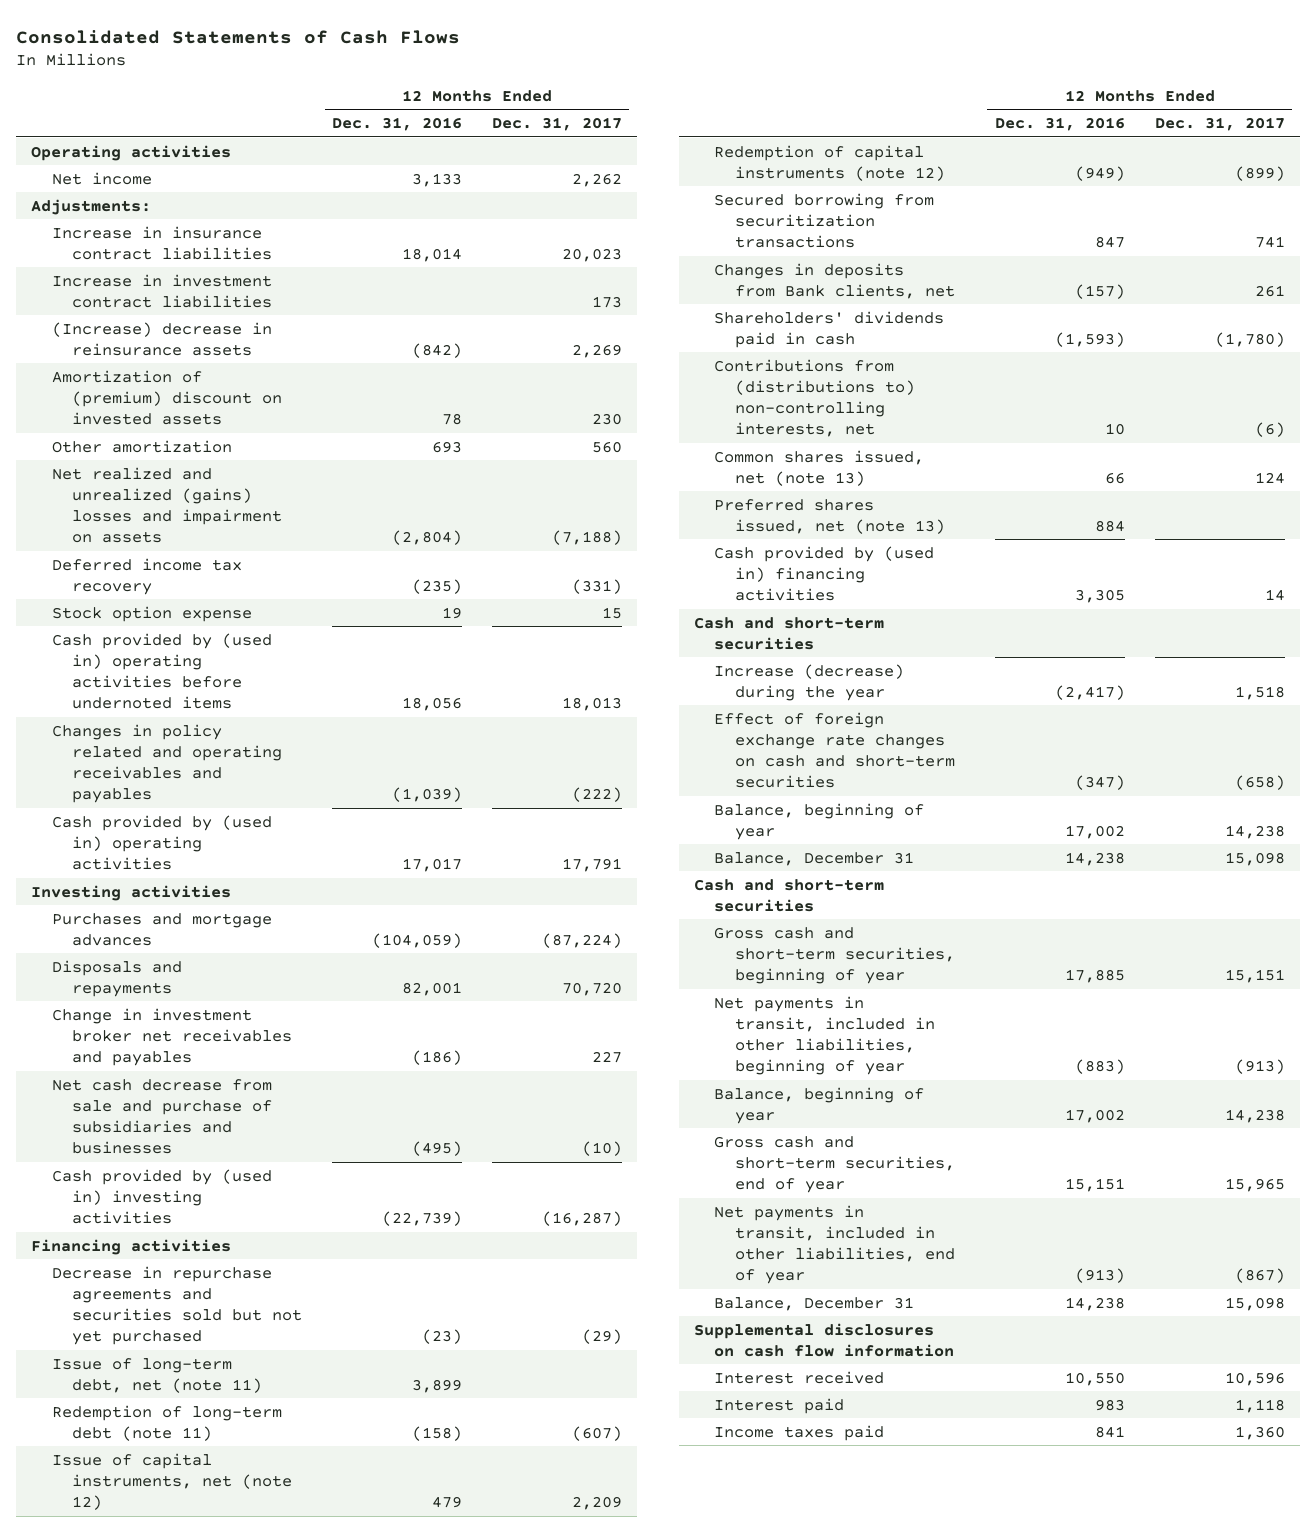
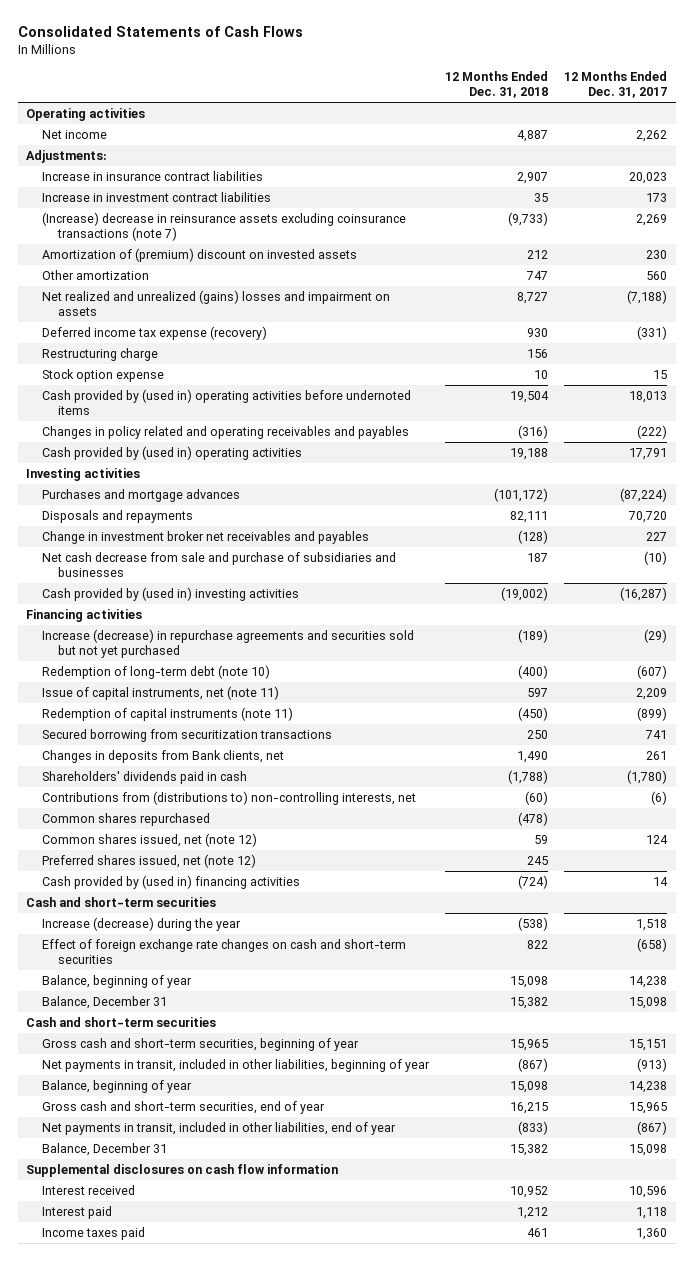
[332,117,463,132] Dec. 31, 2016 -> none
none -> [445,71,549,99] 12 Months Ended Dec. 31, 2018
[51,321,272,356] (Increase) decrease in reinsurance assets -> [41,211,406,241] (Increase) decrease in reinsurance assets excluding coinsurance transactions (note 7)
[51,557,242,595] Deferred income tax recovery -> [41,325,267,340] Deferred income tax expense (recovery)
none -> [41,347,158,361] Restructuring charge
[51,1357,263,1393] Issue of long-term debt, net (note 11) -> none
[51,1265,303,1346] Decrease in repurchase agreements and securities sold but not yet purchased -> [41,628,414,658] Increase (decrease) in repurchase agreements and securities sold but not yet purchased
[51,1404,282,1441] Redemption of long-term debt (note 11) -> [41,664,270,679] Redemption of long-term debt (note 10)
[51,1452,293,1511] Issue of capital instruments, net (note 12) -> [41,685,279,700] Issue of capital instruments, net (note 11)
[714,144,945,181] Redemption of capital instruments (note 12) -> [41,706,293,721] Redemption of capital instruments (note 11)
none -> [41,812,210,826] Common shares repurchased
[714,449,925,486] Common shares issued, net (note 13) -> [41,832,257,847] Common shares issued, net (note 12)
[714,498,945,534] Preferred shares issued, net (note 13) -> [41,853,256,868] Preferred shares issued, net (note 12)

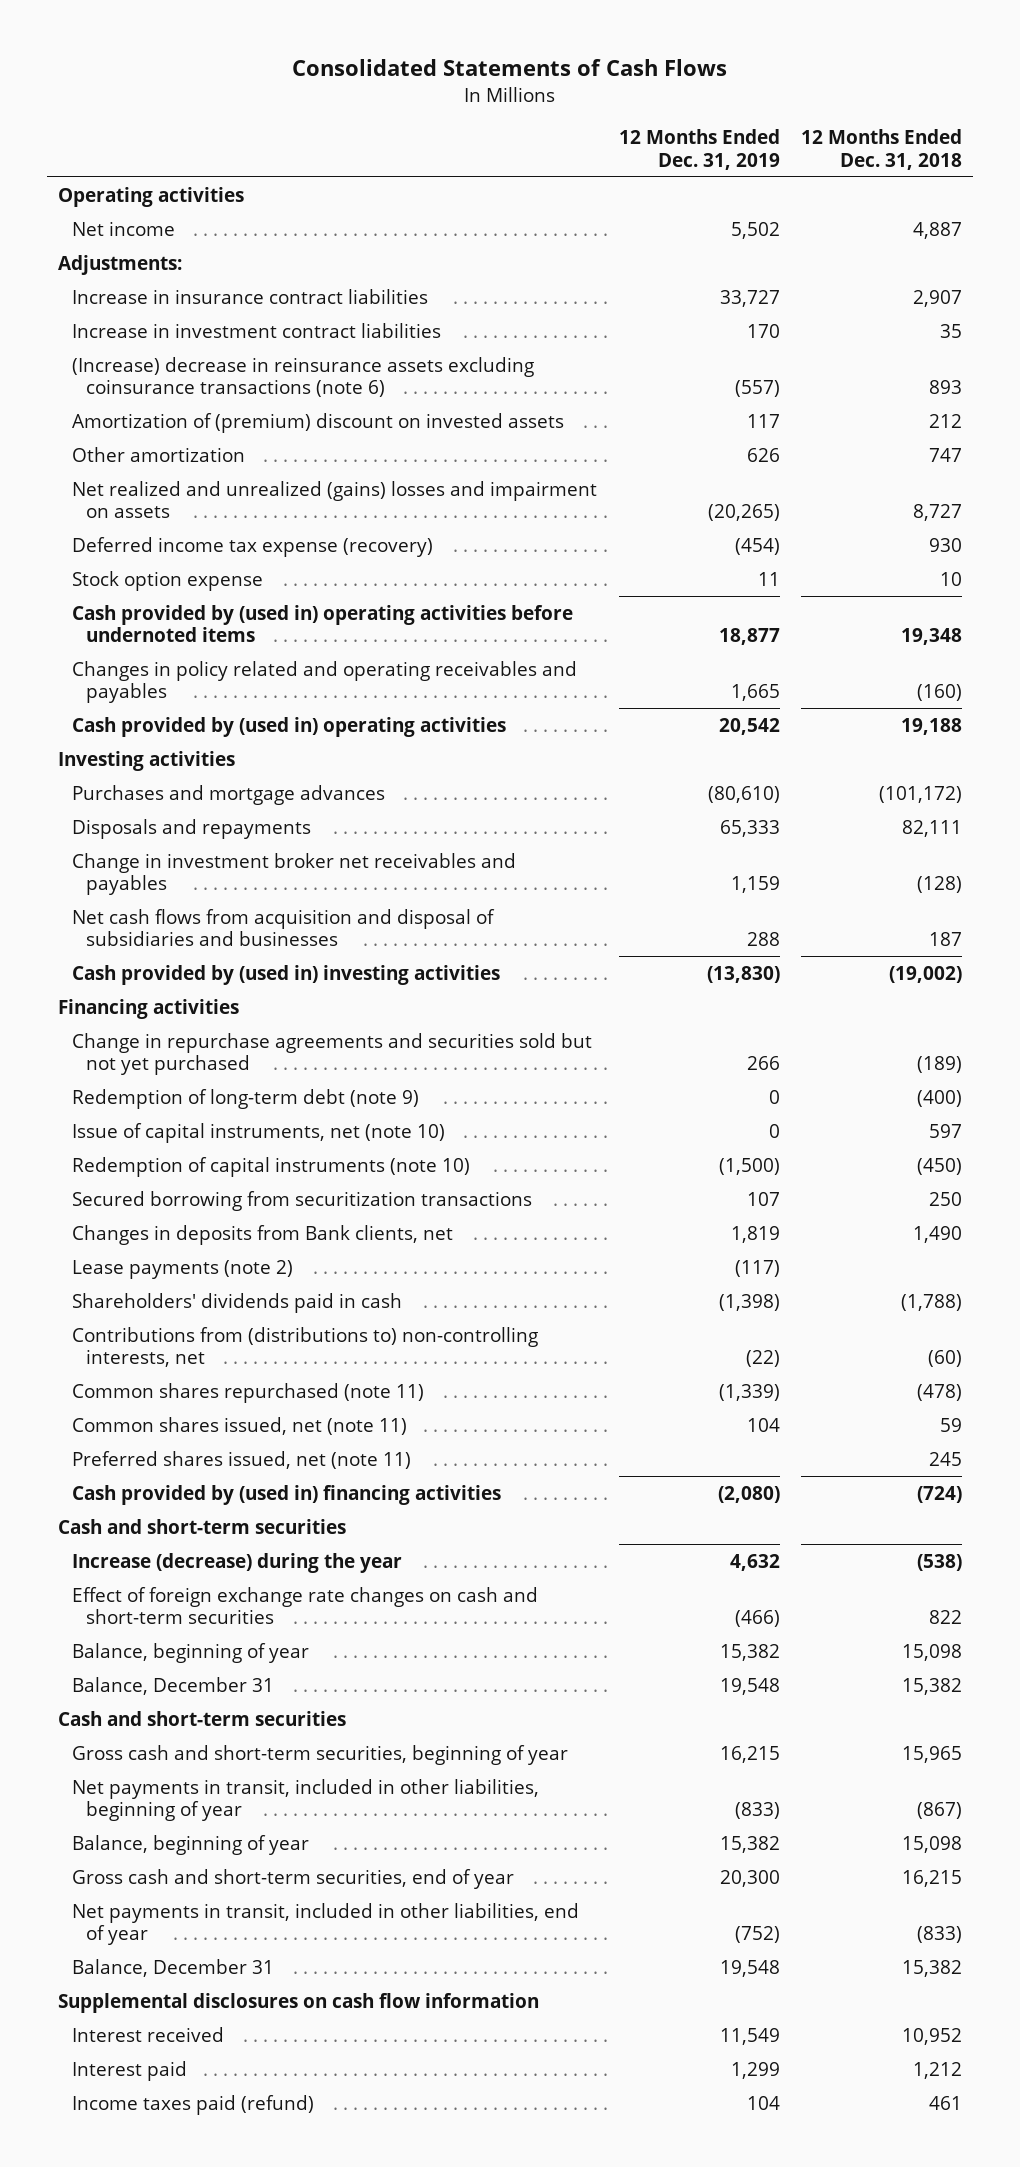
[564,71,668,99] 12 Months Ended Dec. 31, 2017 -> none
none -> [618,129,780,170] 12 Months Ended Dec. 31, 2019
[41,211,406,241] (Increase) decrease in reinsurance assets excluding coinsurance transactions (note 7) -> [71,356,534,397] (Increase) decrease in reinsurance assets excluding coinsurance transactions (note 6)
[508,211,549,226] (9,733) -> [929,379,963,394] 893
[41,347,158,361] Restructuring charge -> none
[510,390,550,403] 19,504 -> [901,627,963,645] 19,348
[518,424,549,439] (316) -> [917,683,963,701] (160)
[41,551,396,577] Net cash decrease from sale and purchase of subsidiaries and businesses -> [71,908,495,946] Net cash flows from acquisition and disposal of subsidiaries and businesses
[41,628,414,658] Increase (decrease) in repurchase agreements and securities sold but not yet purchased -> [71,1032,592,1075] Change in repurchase agreements and securities sold but not yet purchased
[41,664,270,679] Redemption of long-term debt (note 10) -> [71,1088,419,1109] Redemption of long-term debt (note 9)
[41,685,279,700] Issue of capital instruments, net (note 11) -> [71,1122,445,1143] Issue of capital instruments, net (note 10)
[41,706,293,721] Redemption of capital instruments (note 11) -> [71,1156,470,1177] Redemption of capital instruments (note 10)
none -> [71,1259,293,1279] Lease payments (note 2)
[41,812,210,826] Common shares repurchased -> [71,1382,424,1403] Common shares repurchased (note 11)
[41,832,257,847] Common shares issued, net (note 12) -> [71,1416,407,1435] Common shares issued, net (note 11)
[41,853,256,868] Preferred shares issued, net (note 12) -> [71,1450,411,1469] Preferred shares issued, net (note 11)
[41,1226,145,1240] Income taxes paid -> [71,2094,314,2115] Income taxes paid (refund)

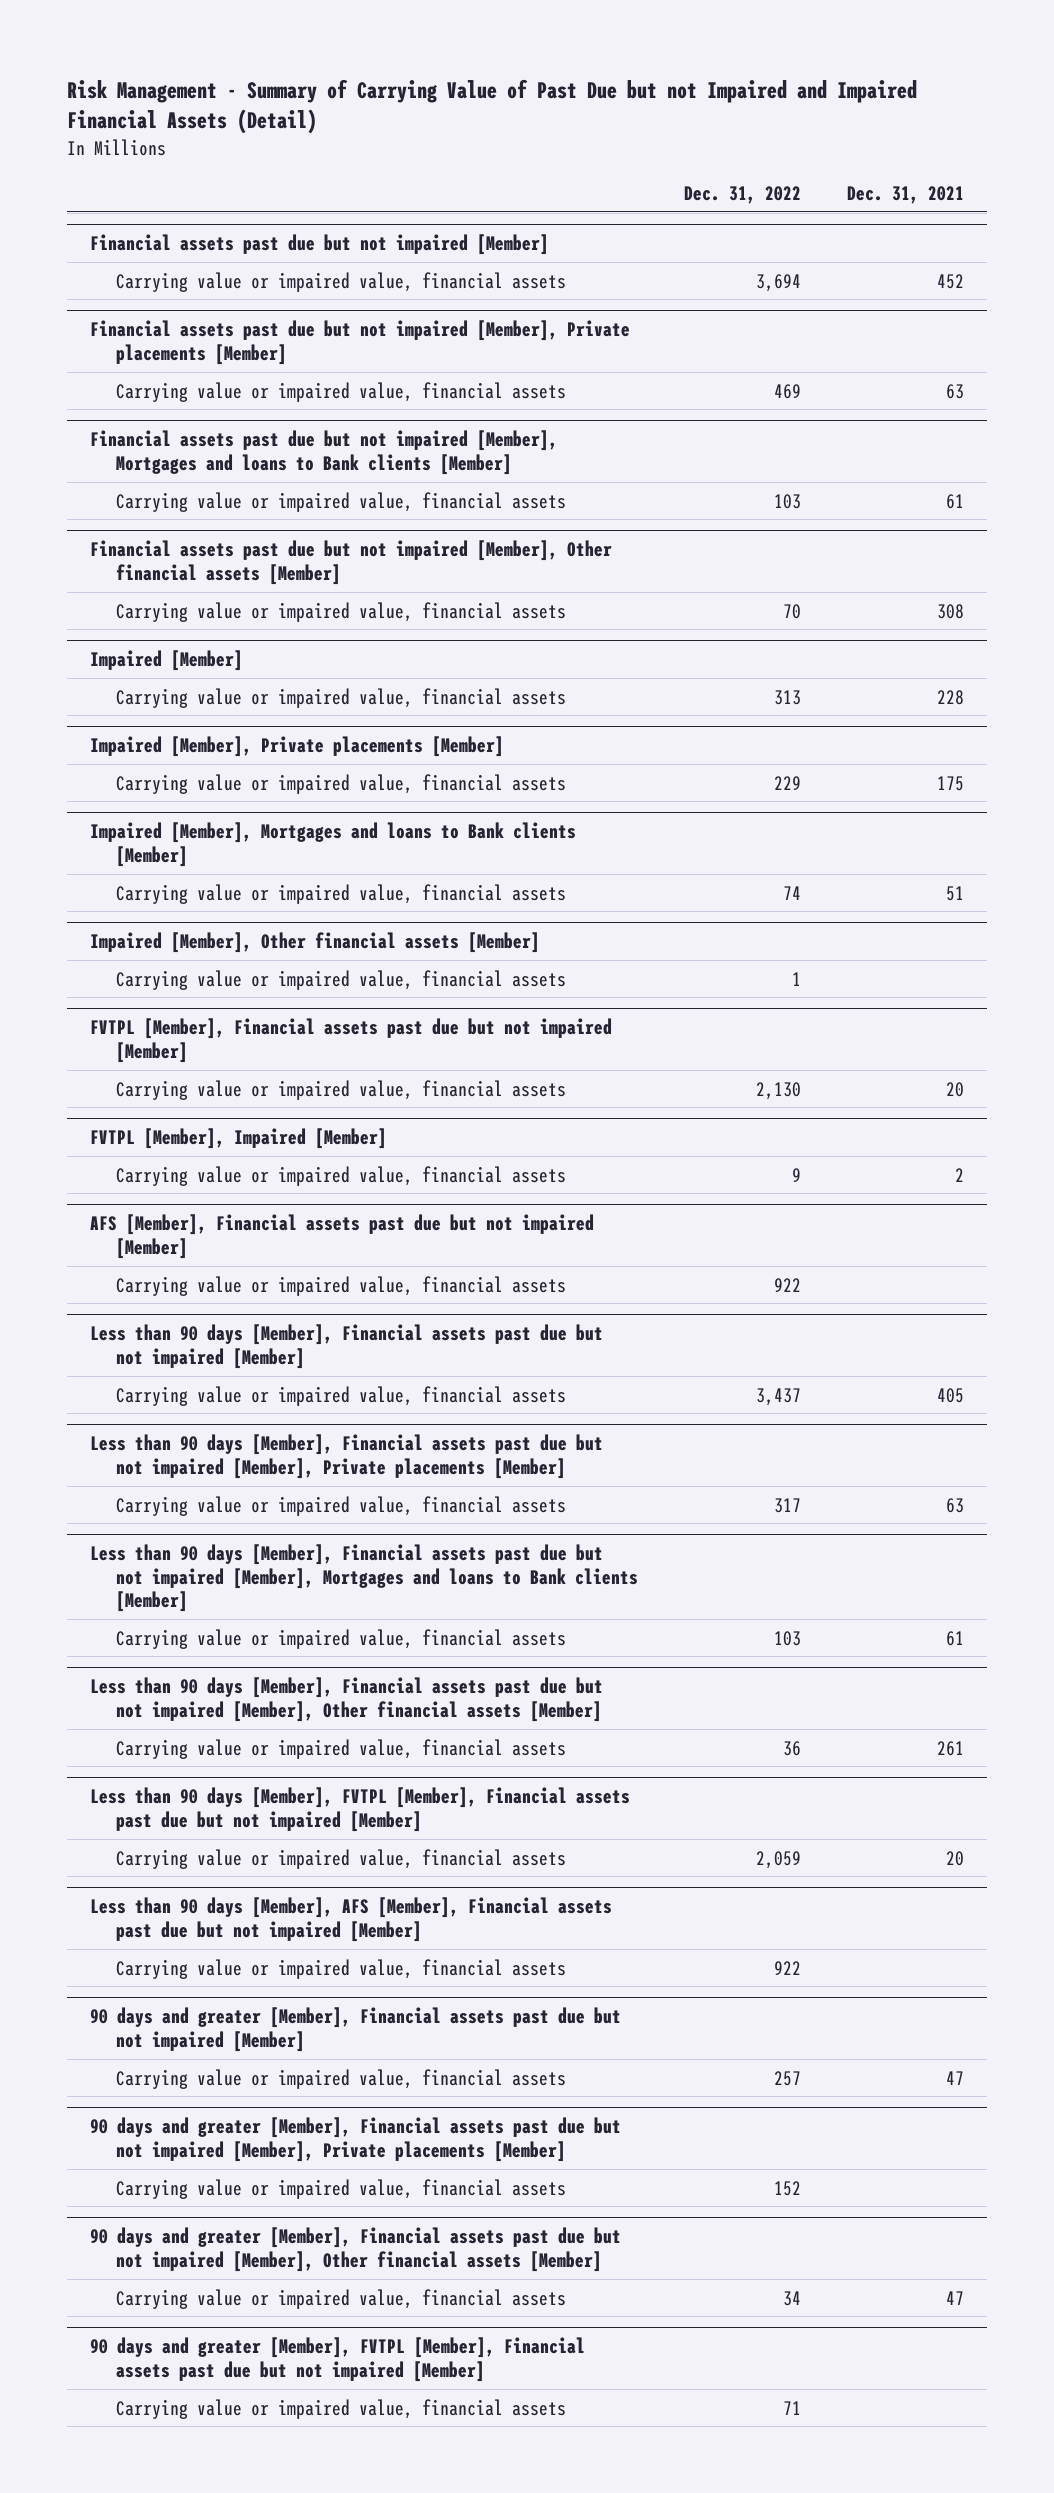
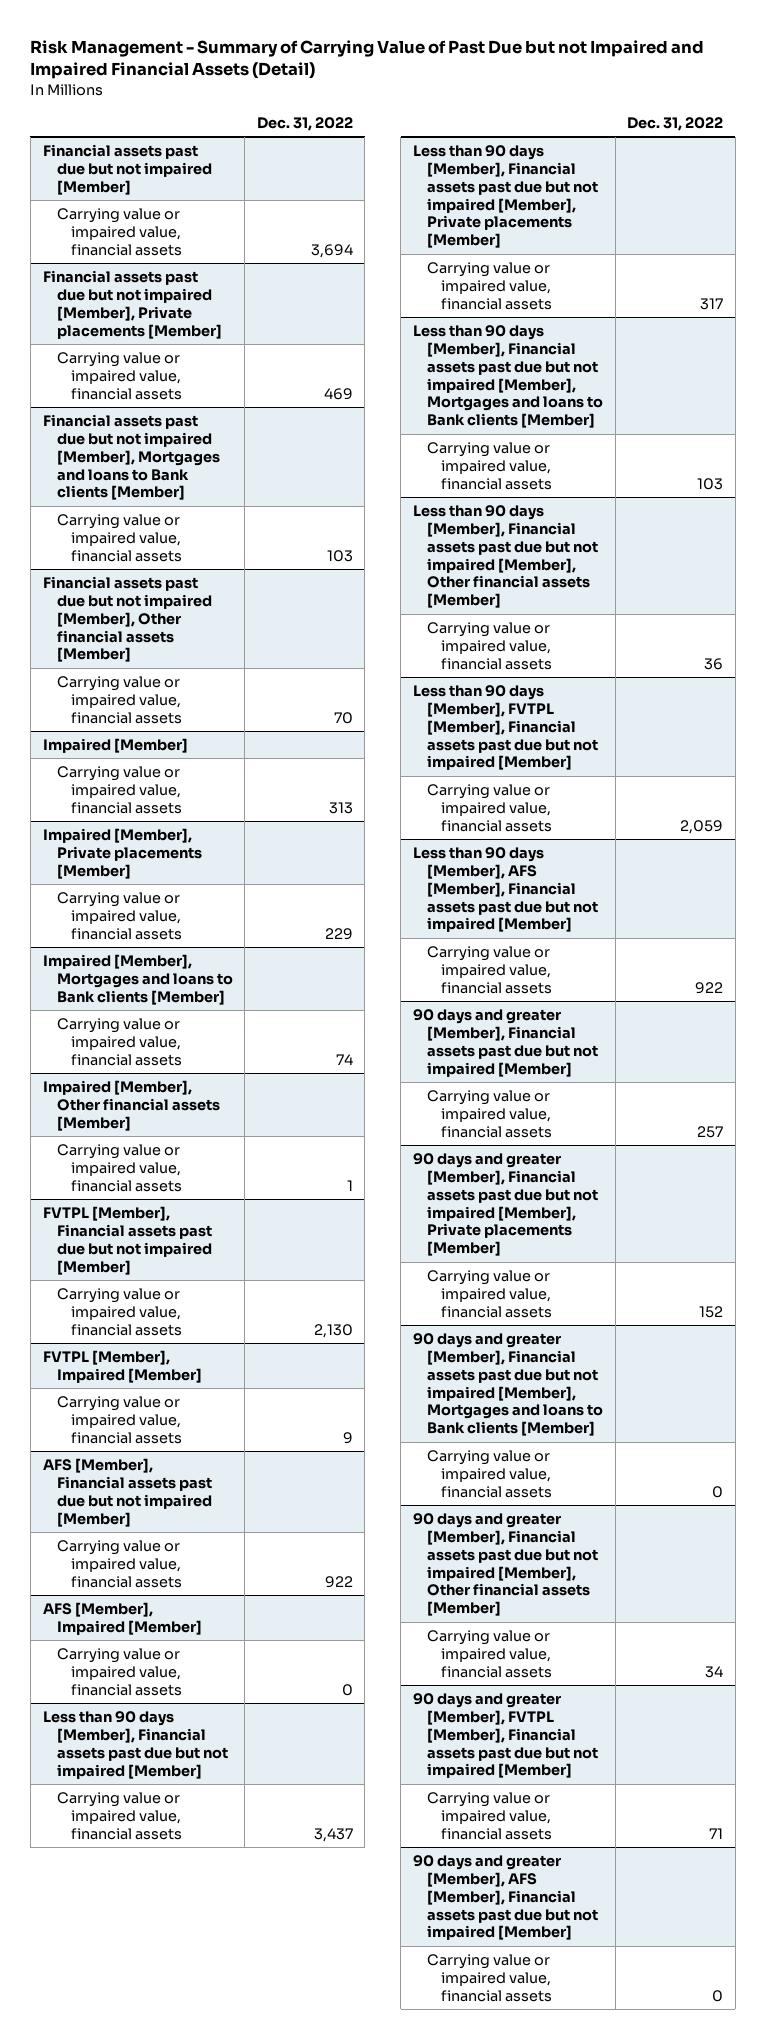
[846,186,964,205] Dec. 31, 2021 -> none
none -> [42,1601,202,1635] AFS [Member], Impaired [Member]
none -> [56,1647,182,1696] Carrying value or impaired value, financial assets
none -> [413,1332,604,1437] 90 days and greater [Member], Financial assets past due but not impaired [Member], Mortgages and loans to Bank clients [Member]
none -> [427,1449,553,1498] Carrying value or impaired value, financial assets
none -> [413,1854,599,1941] 90 days and greater [Member], AFS [Member], Financial assets past due but not impaired [Member]
none -> [427,1953,553,2002] Carrying value or impaired value, financial assets

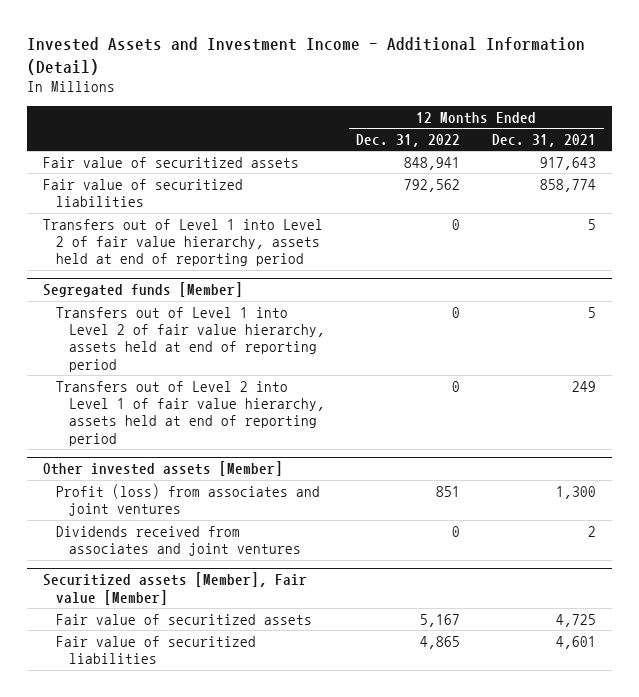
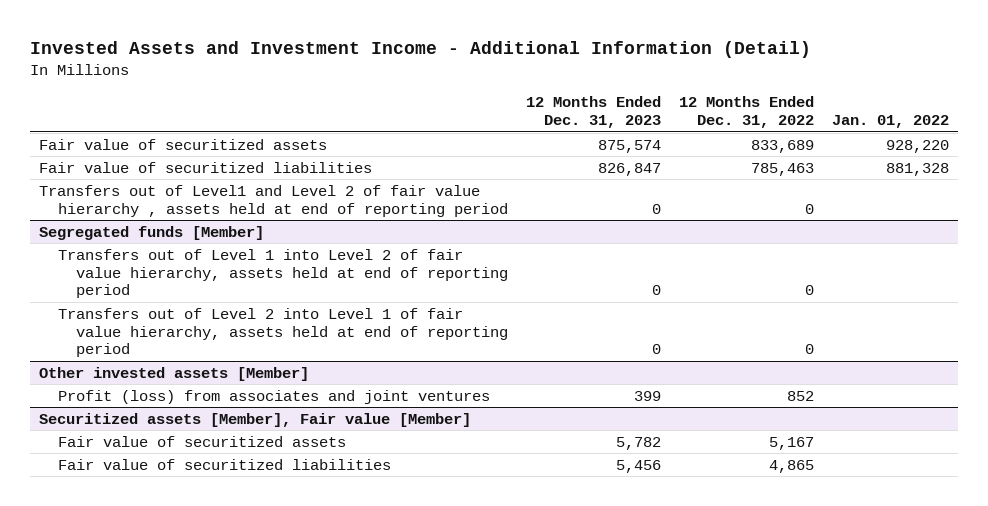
[492,133,597,147] Dec. 31, 2021 -> none
none -> [526,96,662,129] 12 Months Ended Dec. 31, 2023
none -> [832,115,950,129] Jan. 01, 2022
[404,156,461,170] 848,941 -> [751,139,815,153] 833,689
[404,178,461,192] 792,562 -> [751,162,815,176] 785,463
[42,218,323,267] Transfers out of Level 1 into Level 2 of fair value hierarchy, assets held at end of reporting period -> [38,184,508,217] Transfers out of Level1 and Level 2 of fair value hierarchy , assets held at end of reporting period
[55,525,301,557] Dividends received from associates and joint ventures -> none
[436,485,461,497] 851 -> [787,390,815,401] 852

